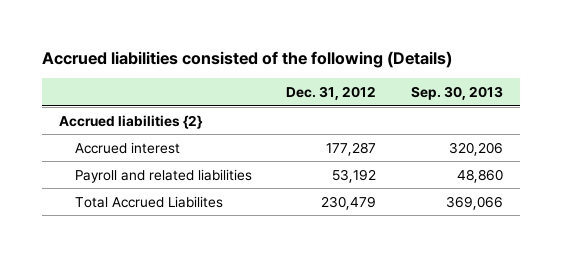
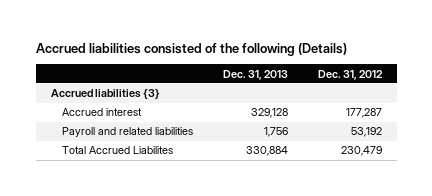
[410,85,503,100] Sep. 30, 2013 -> none
none -> [222,69,288,80] Dec. 31, 2013
[59,114,204,129] Accrued liabilities {2} -> [50,88,160,100] Accrued liabilities {3}

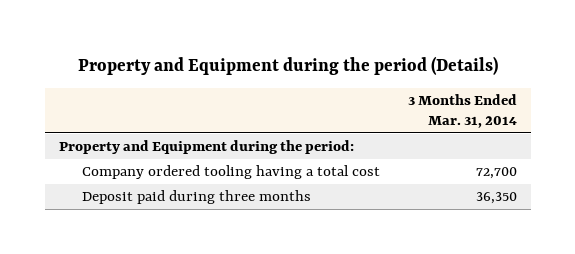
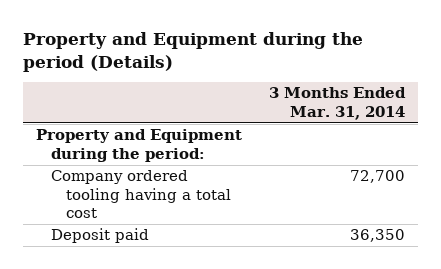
[82,190,312,205] Deposit paid during three months -> [50,228,149,244] Deposit paid

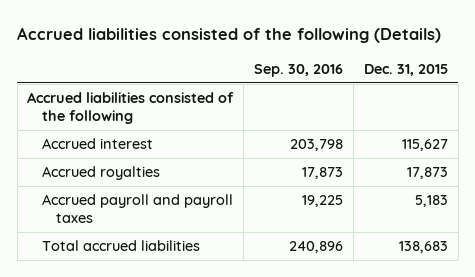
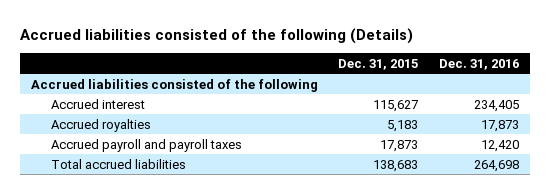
[254,63,344,77] Sep. 30, 2016 -> none
none -> [439,58,520,70] Dec. 31, 2016
[406,167,448,180] 17,873 -> [387,119,419,132] 5,183
[414,195,448,208] 5,183 -> [380,139,419,152] 17,873

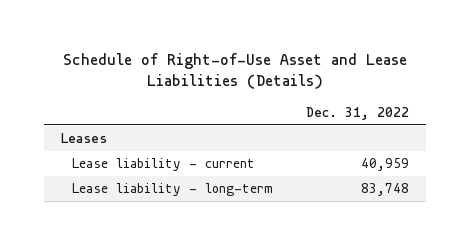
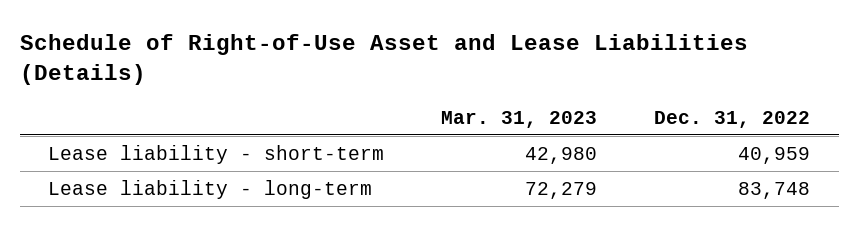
none -> [441,110,598,128] Mar. 31, 2023
[60,133,107,144] Leases -> none
[71,158,255,172] Lease liability - current -> [48,144,385,164] Lease liability - short-term

